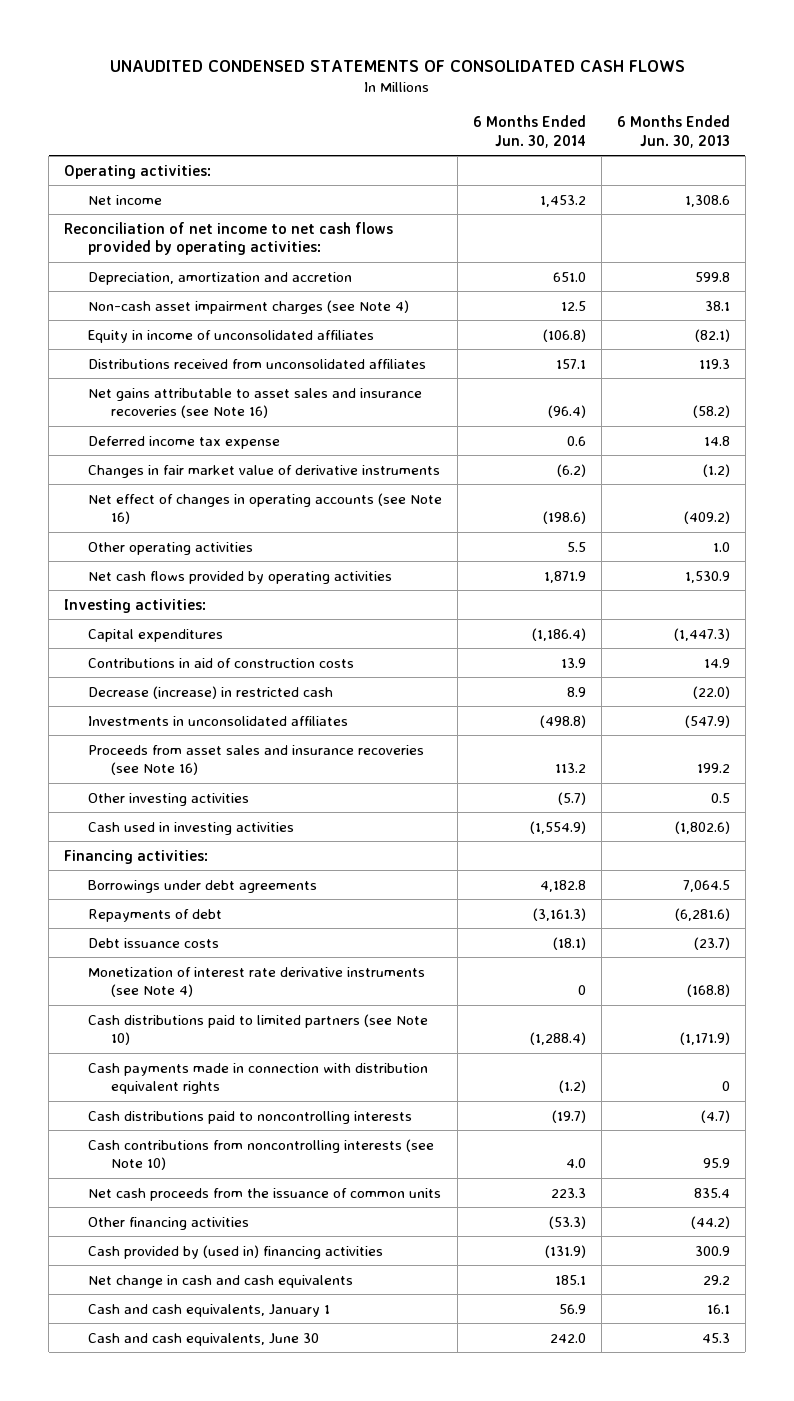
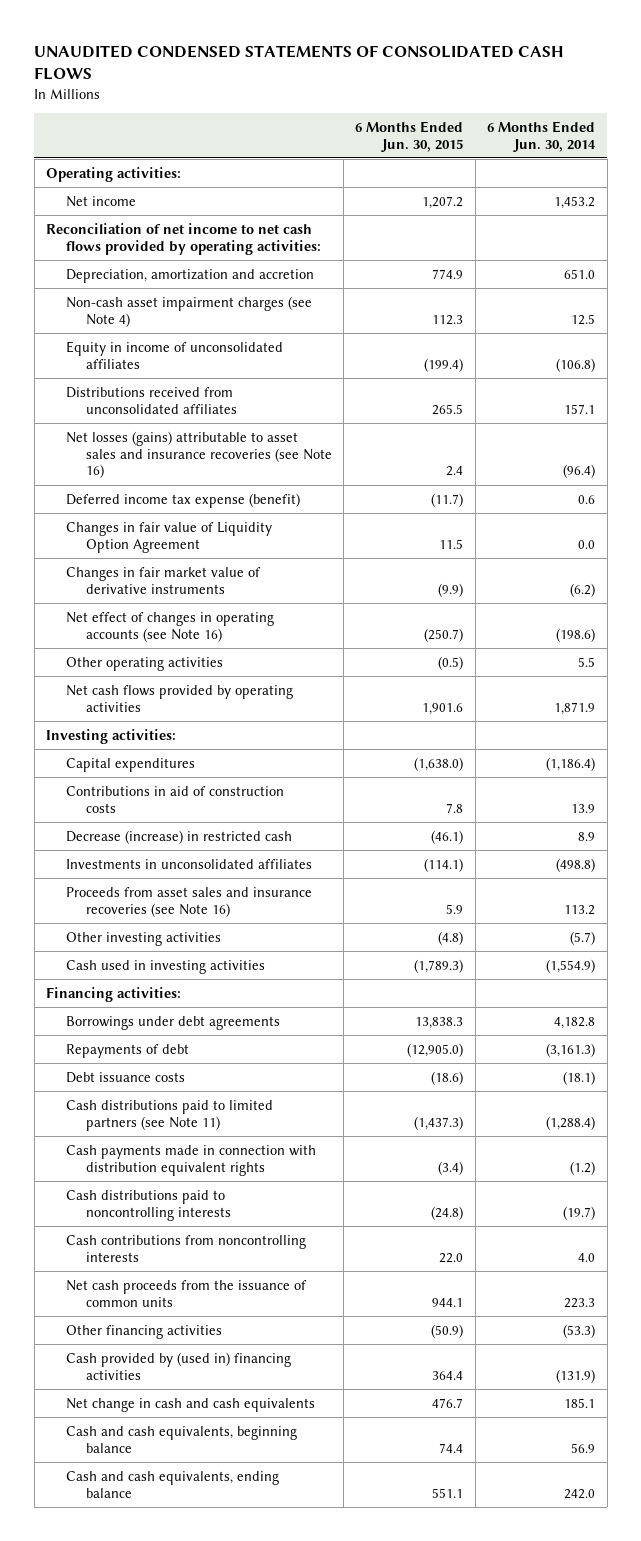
[616,114,730,148] 6 Months Ended Jun. 30, 2013 -> none
none -> [355,120,464,152] 6 Months Ended Jun. 30, 2015
[87,387,422,419] Net gains attributable to asset sales and insurance recoveries (see Note 16) -> [65,430,332,479] Net losses (gains) attributable to asset sales and insurance recoveries (see Note 16)
[87,435,280,449] Deferred income tax expense -> [65,492,300,508] Deferred income tax expense (benefit)
none -> [65,521,272,553] Changes in fair value of Liquidity Option Agreement
[87,966,425,998] Monetization of interest rate derivative instruments (see Note 4) -> none
[87,1013,428,1046] Cash distributions paid to limited partners (see Note 10) -> [65,1099,273,1131] Cash distributions paid to limited partners (see Note 11)
[87,1138,434,1171] Cash contributions from noncontrolling interests (see Note 10) -> [65,1234,306,1262] Cash contributions from noncontrolling interests
[87,1303,330,1317] Cash and cash equivalents, January 1 -> [65,1425,297,1453] Cash and cash equivalents, beginning balance
[87,1332,319,1346] Cash and cash equivalents, June 30 -> [65,1470,279,1498] Cash and cash equivalents, ending balance

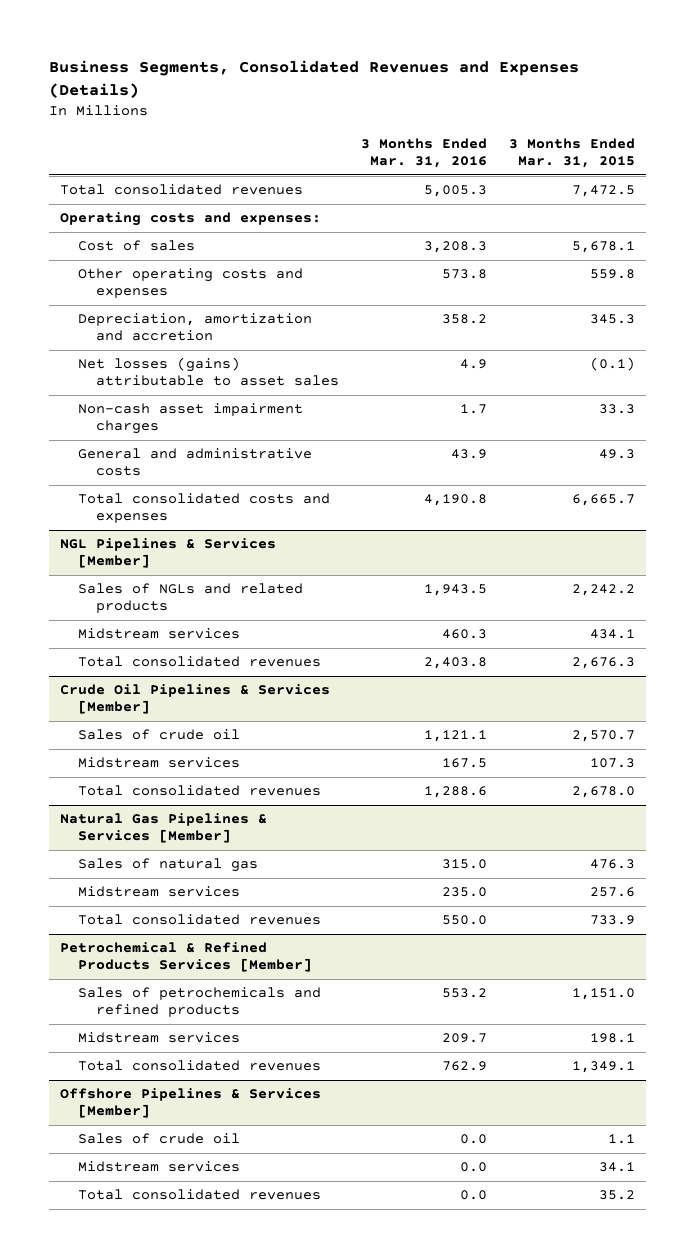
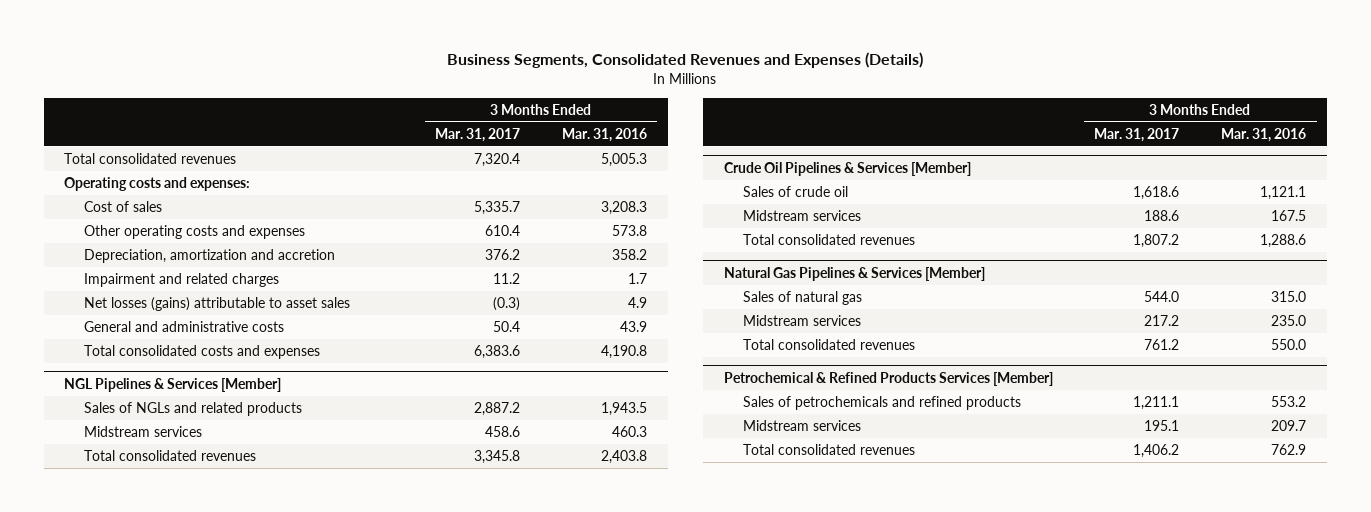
[509,137,636,169] 3 Months Ended Mar. 31, 2015 -> none
none -> [435,127,521,142] Mar. 31, 2017
none -> [83,272,279,287] Impairment and related charges
[78,403,304,435] Non-cash asset impairment charges -> none
[60,1088,322,1119] Offshore Pipelines & Services [Member] -> none
[78,1133,241,1145] Sales of crude oil -> none
[78,1161,241,1173] Midstream services -> none
[78,1189,322,1201] Total consolidated revenues -> none

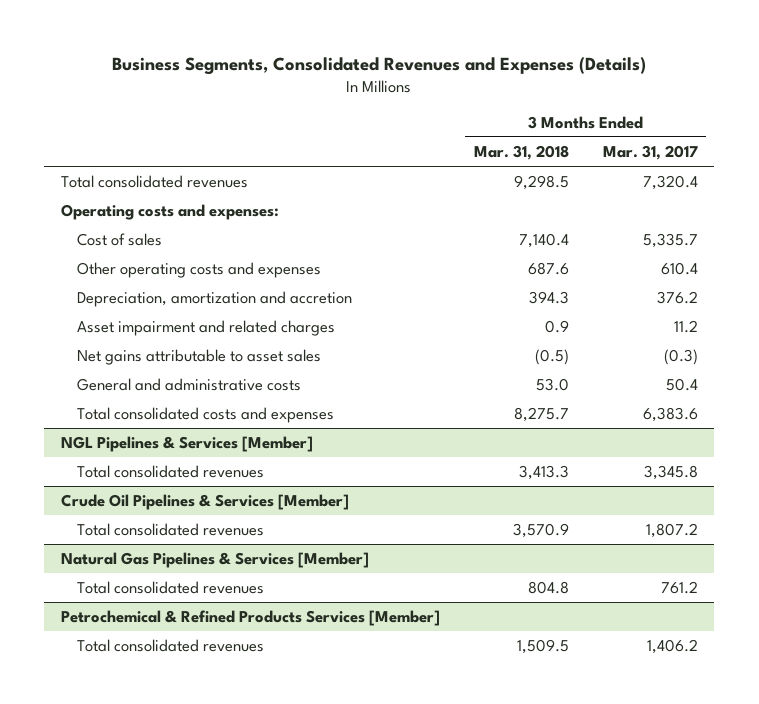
[561,127,647,142] Mar. 31, 2016 -> none
none -> [473,144,569,160] Mar. 31, 2018
[83,272,279,287] Impairment and related charges -> [77,319,336,336] Asset impairment and related charges
[83,296,350,311] Net losses (gains) attributable to asset sales -> [77,348,322,365] Net gains attributable to asset sales
[83,401,302,416] Sales of NGLs and related products -> none
[83,425,202,437] Midstream services -> none
[743,185,849,197] Sales of crude oil -> none
[743,209,862,221] Midstream services -> none
[743,290,863,305] Sales of natural gas -> none
[743,314,862,326] Midstream services -> none
[743,395,1022,410] Sales of petrochemicals and refined products -> none
[743,419,862,431] Midstream services -> none

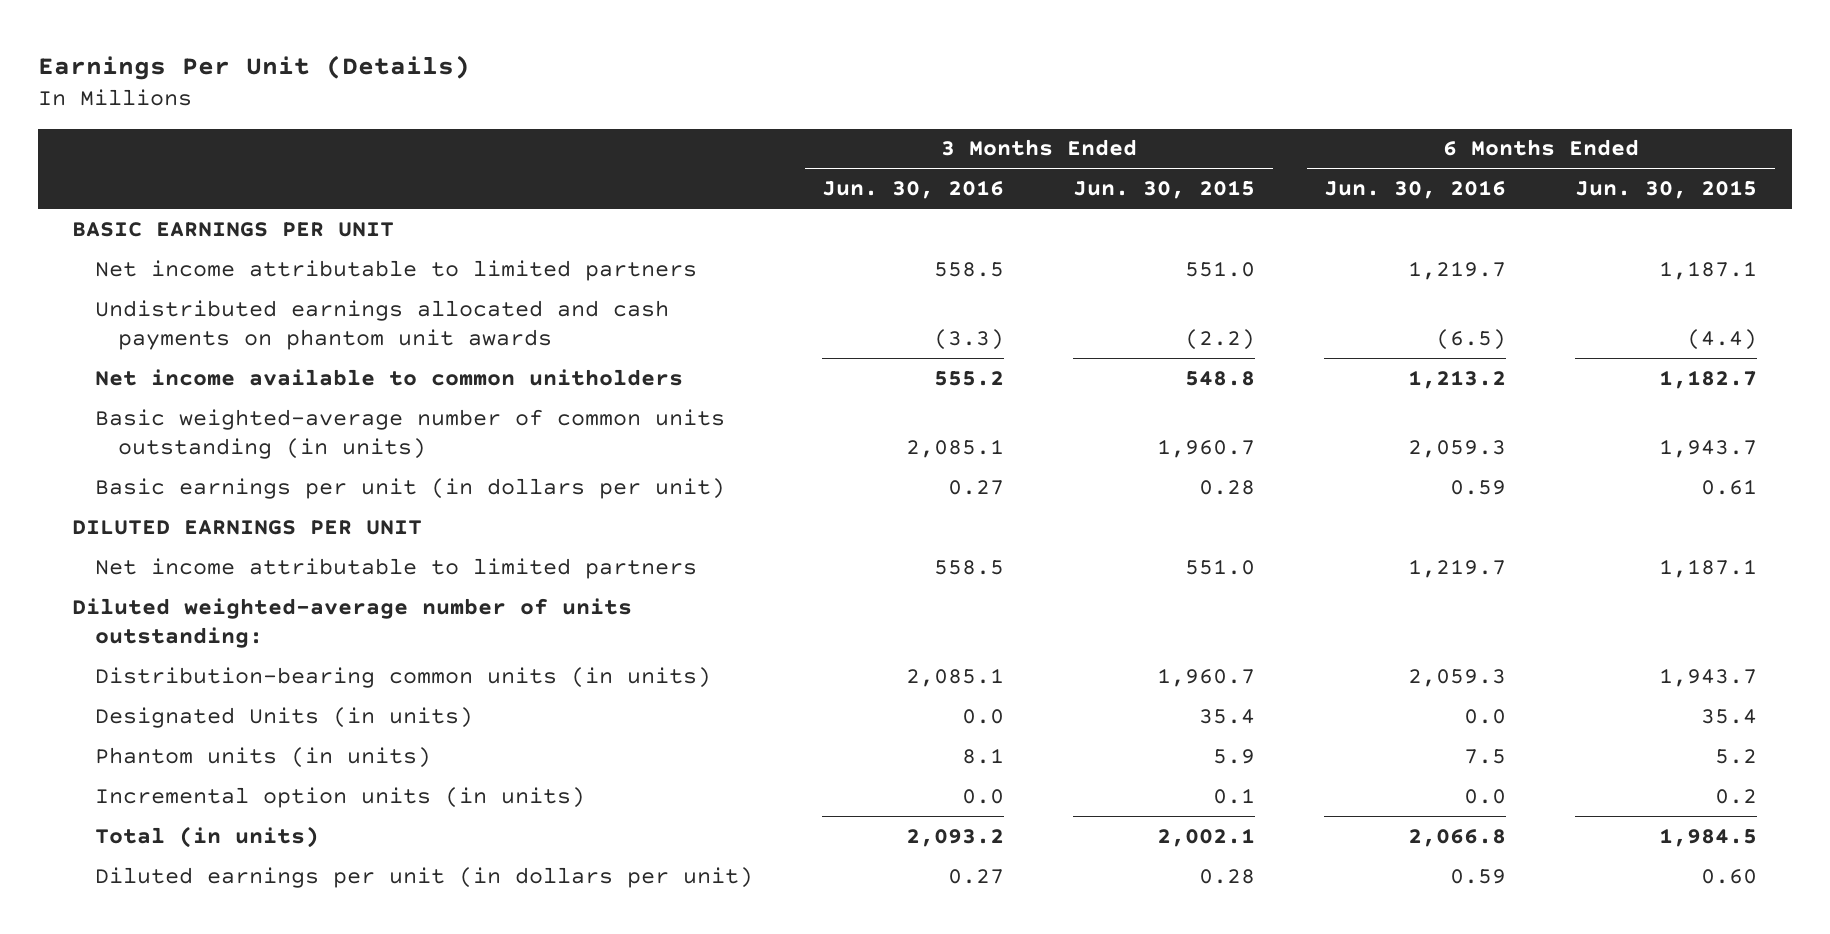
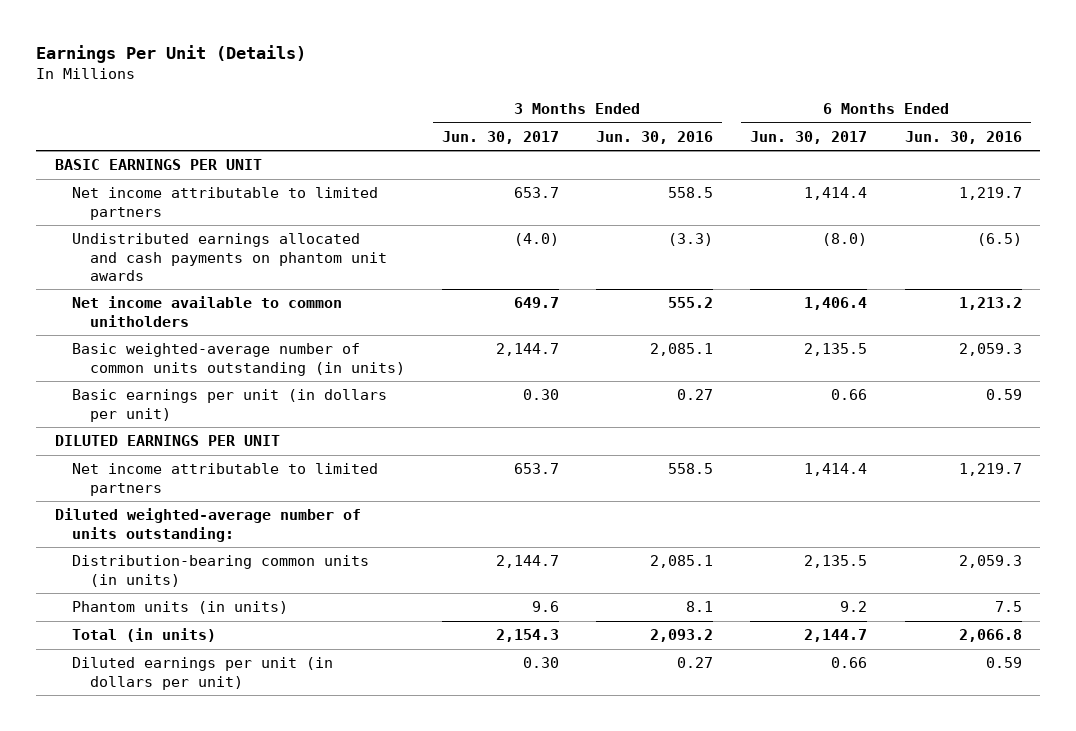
[1073,180,1256,200] Jun. 30, 2015 -> none
[1575,180,1758,200] Jun. 30, 2015 -> none
none -> [441,130,559,144] Jun. 30, 2017
none -> [750,130,868,144] Jun. 30, 2017
[95,706,474,728] Designated Units (in units) -> none
[95,786,586,808] Incremental option units (in units) -> none

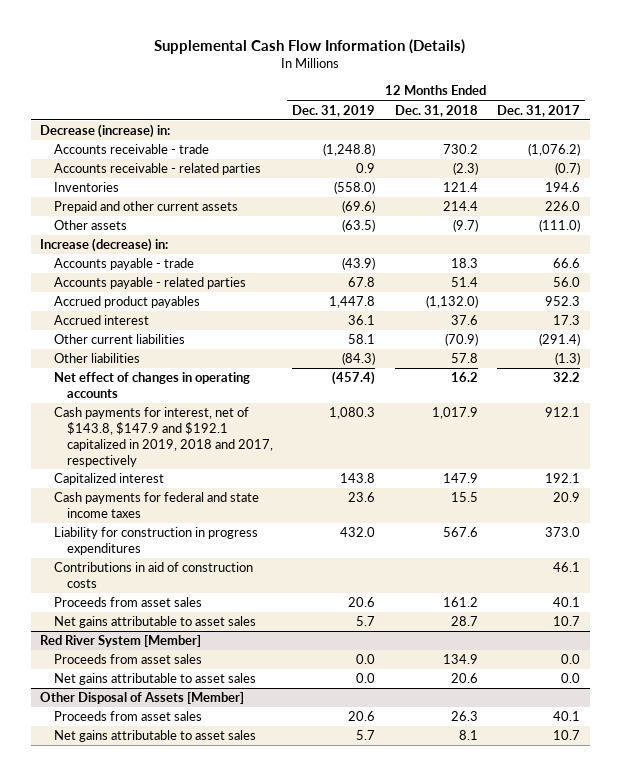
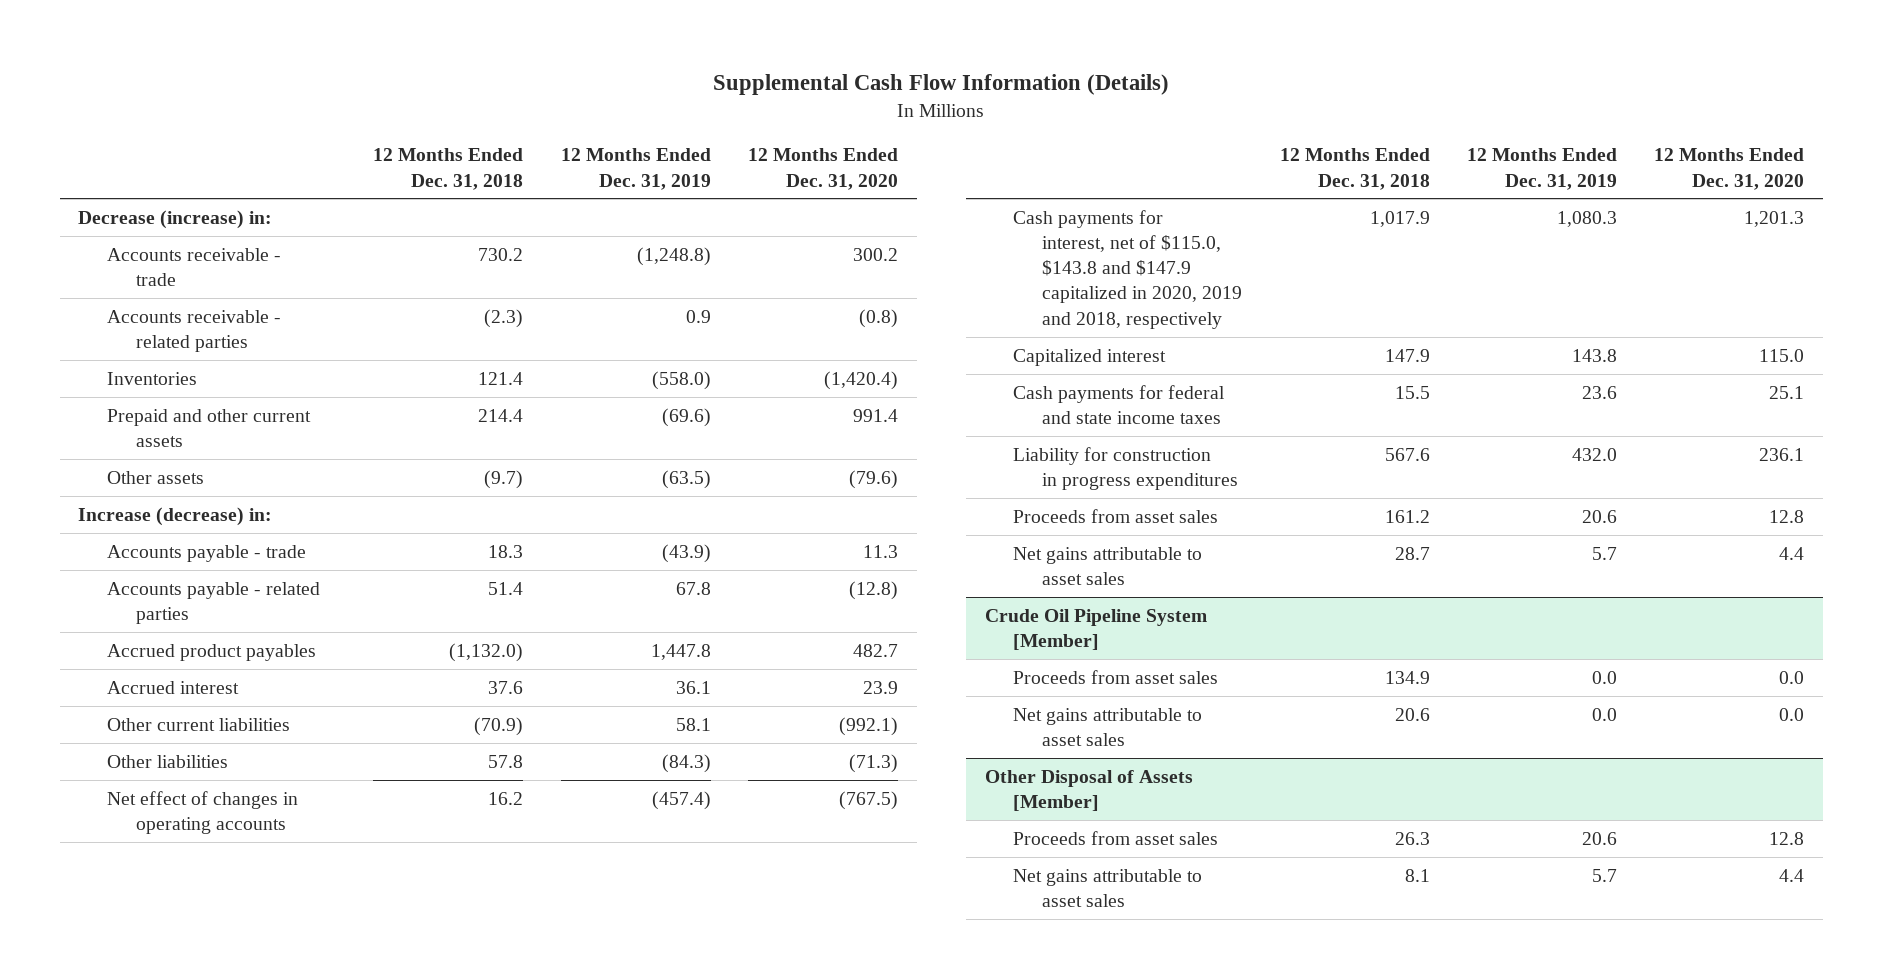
[497,104,581,117] Dec. 31, 2017 -> none
none -> [747,148,898,190] 12 Months Ended Dec. 31, 2020
[53,407,273,467] Cash payments for interest, net of $143.8, $147.9 and $192.1 capitalized in 2019, 2018 and 2017, respectively -> [1013,209,1243,329] Cash payments for interest, net of $115.0, $143.8 and $147.9 capitalized in 2020, 2019 and 2018, respectively
[53,562,253,589] Contributions in aid of construction costs -> none
[40,635,202,648] Red River System [Member] -> none
none -> [984,608,1207,650] Crude Oil Pipeline System [Member]

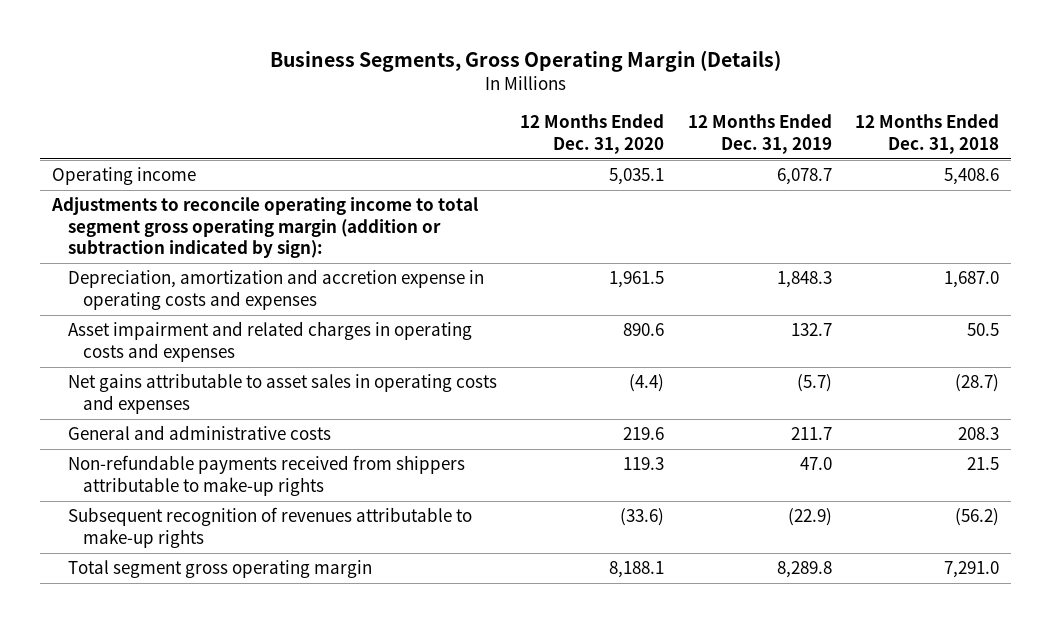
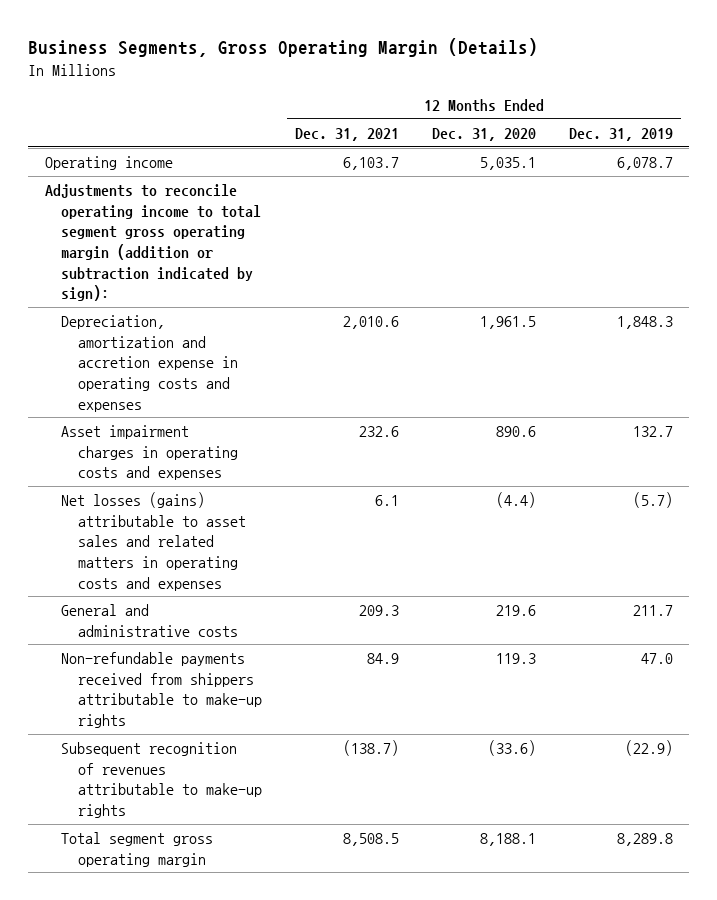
[855,114,1000,154] 12 Months Ended Dec. 31, 2018 -> none
none -> [294,127,399,141] Dec. 31, 2021
[67,321,472,362] Asset impairment and related charges in operating costs and expenses -> [61,424,238,481] Asset impairment charges in operating costs and expenses
[67,373,497,414] Net gains attributable to asset sales in operating costs and expenses -> [61,491,246,591] Net losses (gains) attributable to asset sales and related matters in operating costs and expenses

